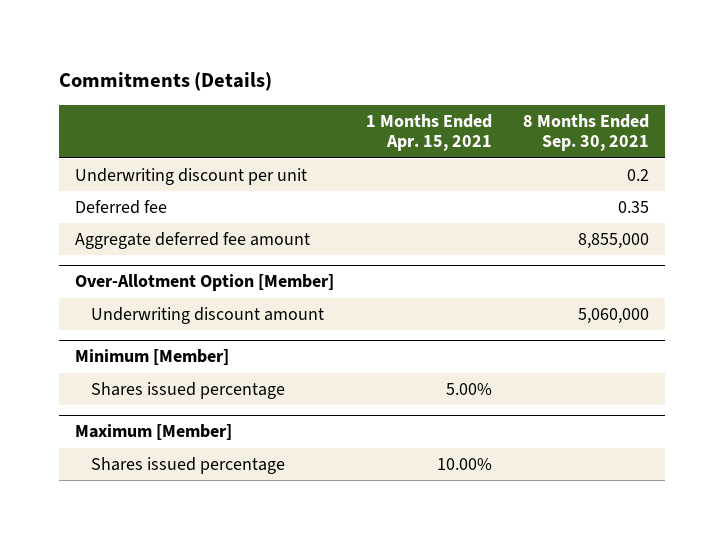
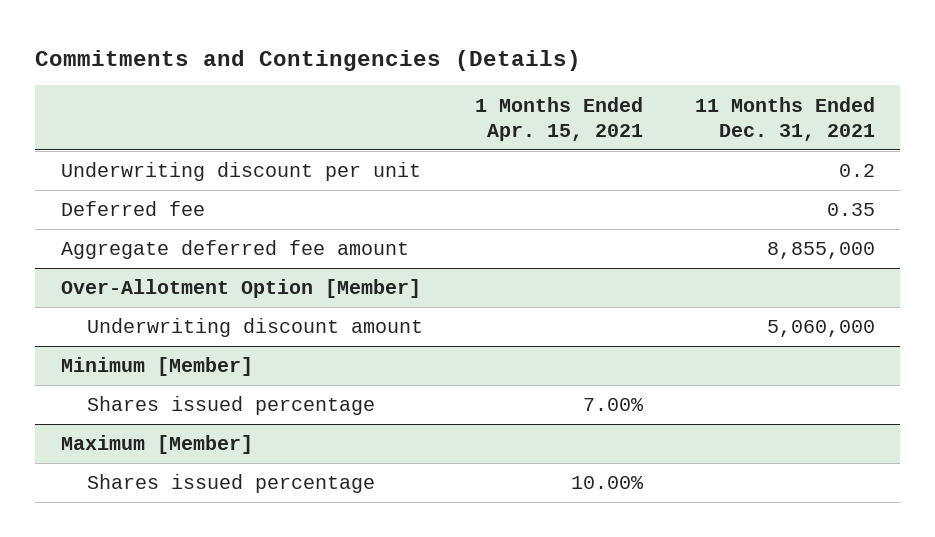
[59,71,273,91] Commitments (Details) -> [35,49,582,71] Commitments and Contingencies (Details)
[523,113,650,152] 8 Months Ended Sep. 30, 2021 -> none
none -> [694,96,875,141] 11 Months Ended Dec. 31, 2021
[445,383,492,396] 5.00% -> [583,398,645,412] 7.00%

